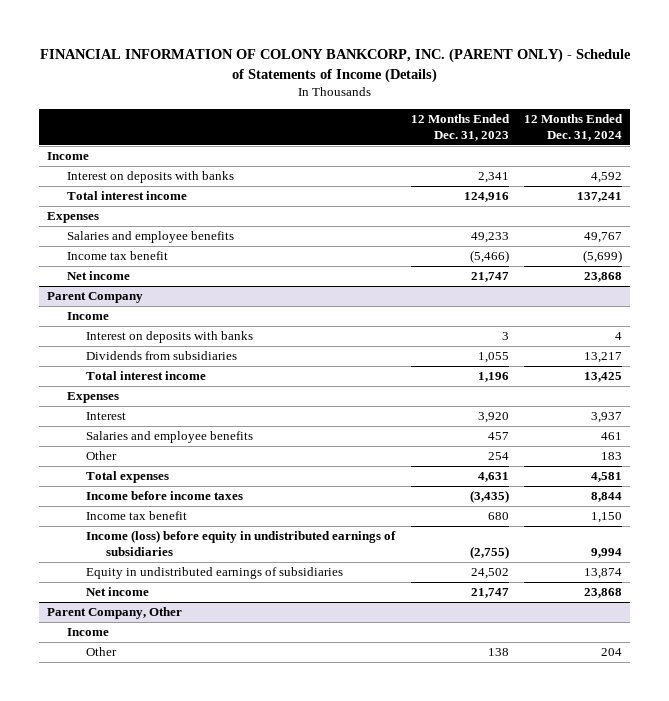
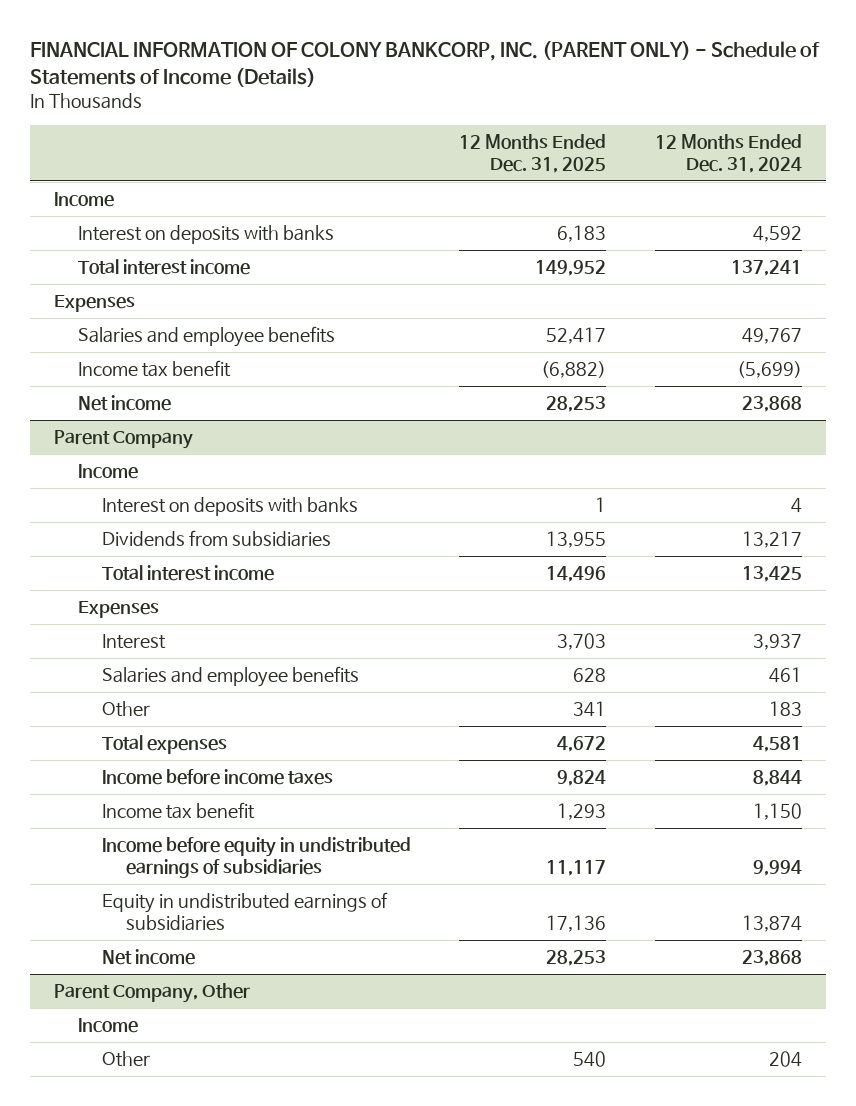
[410,114,510,142] 12 Months Ended Dec. 31, 2023 -> none
none -> [459,134,607,174] 12 Months Ended Dec. 31, 2025
[86,530,397,557] Income (loss) before equity in undistributed earnings of subsidiaries -> [101,837,411,879] Income before equity in undistributed earnings of subsidiaries

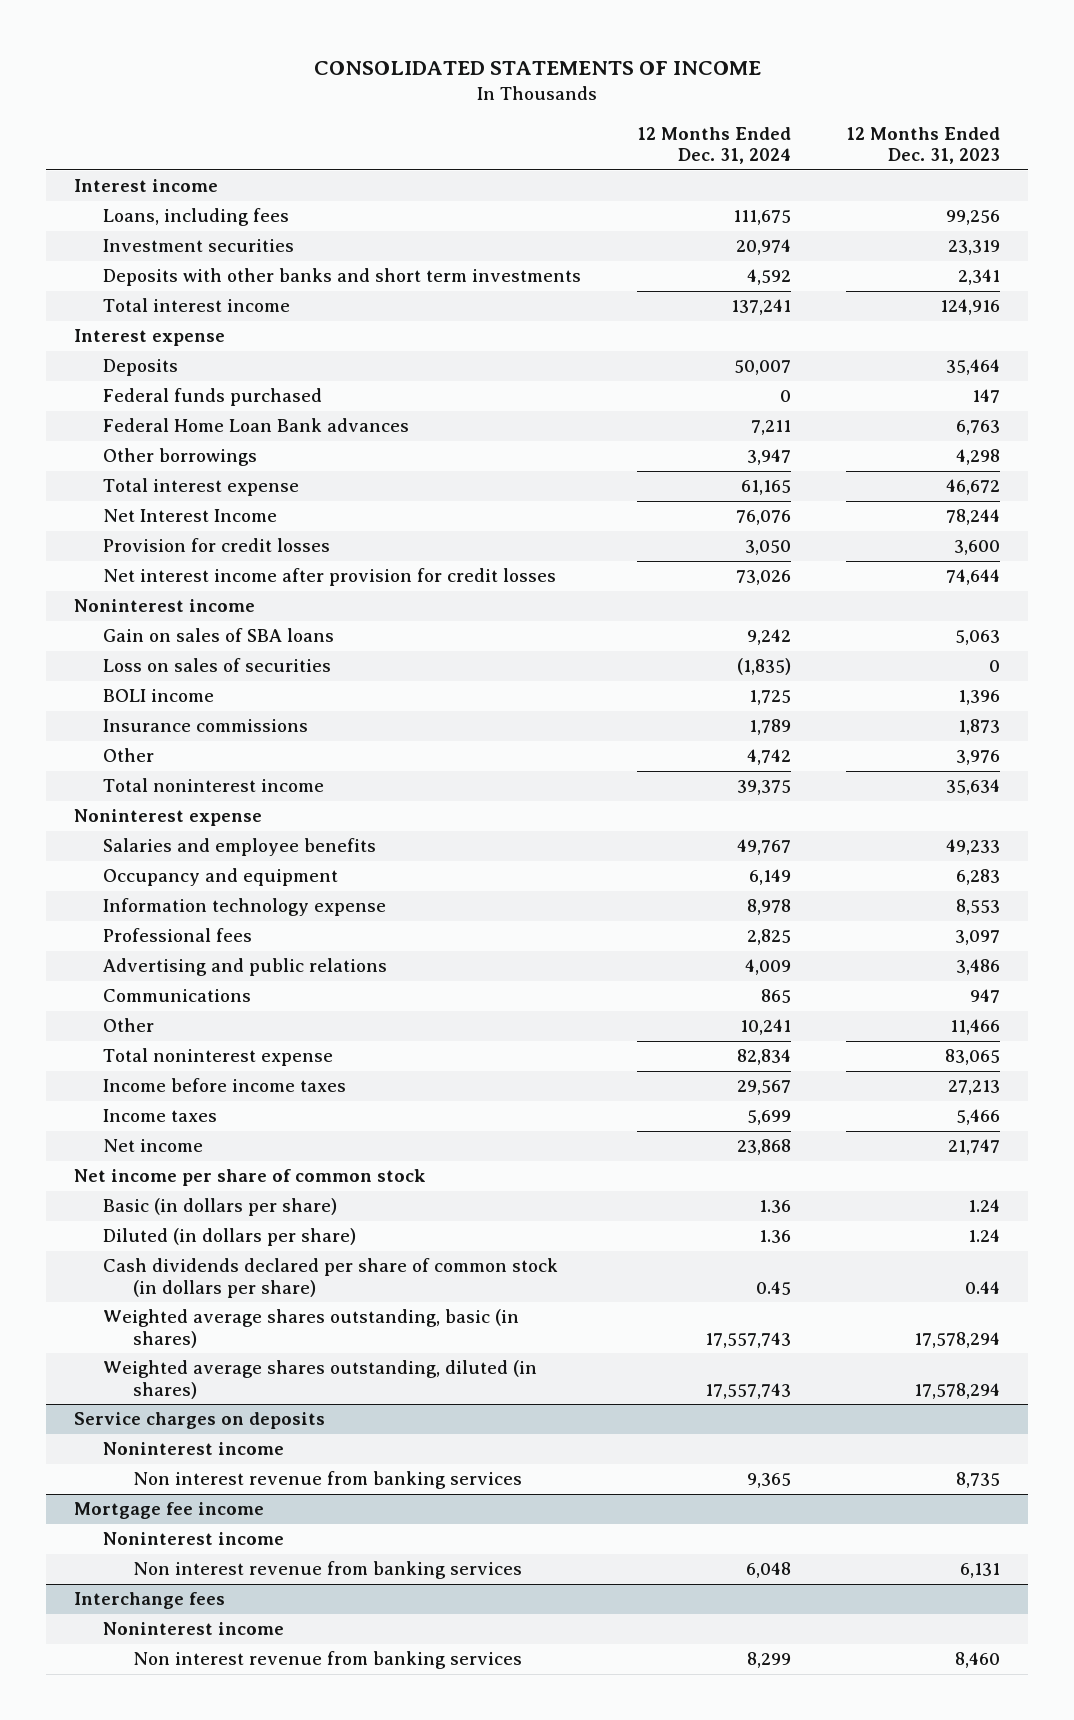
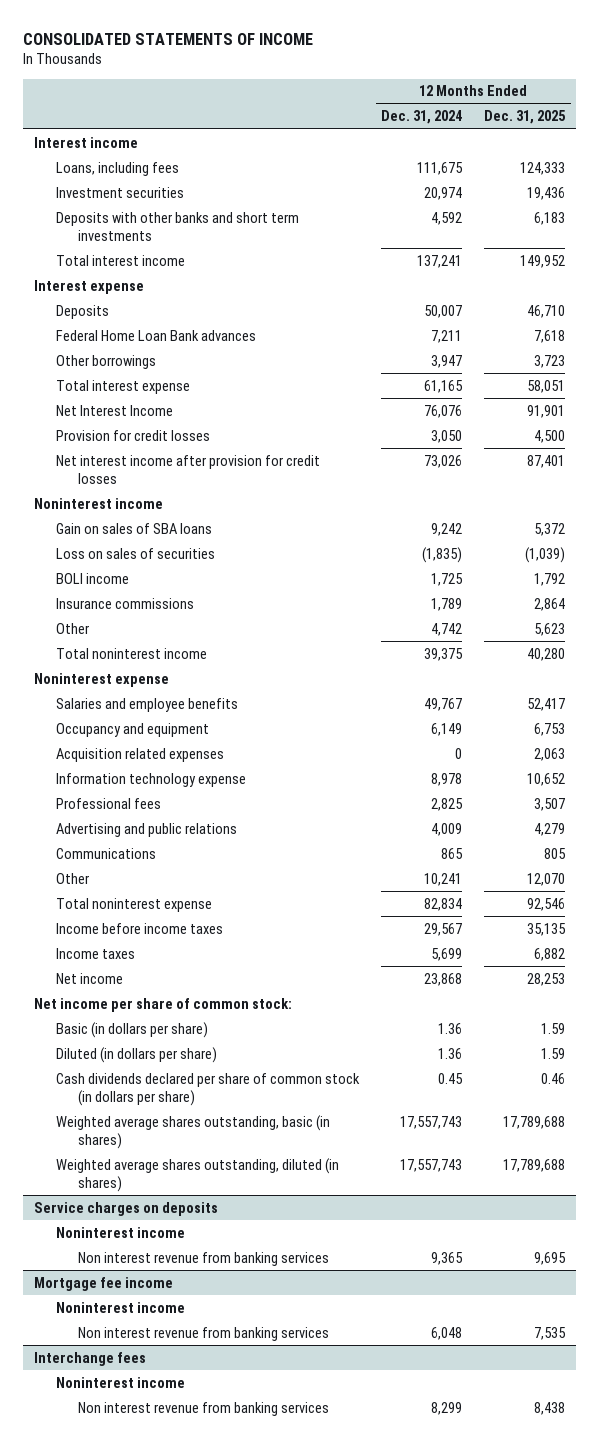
[845,126,1000,165] 12 Months Ended Dec. 31, 2023 -> none
none -> [484,110,567,125] Dec. 31, 2025
[103,388,323,407] Federal funds purchased -> none
none -> [56,747,225,762] Acquisition related expenses
[73,1169,426,1187] Net income per share of common stock -> [33,997,292,1012] Net income per share of common stock:

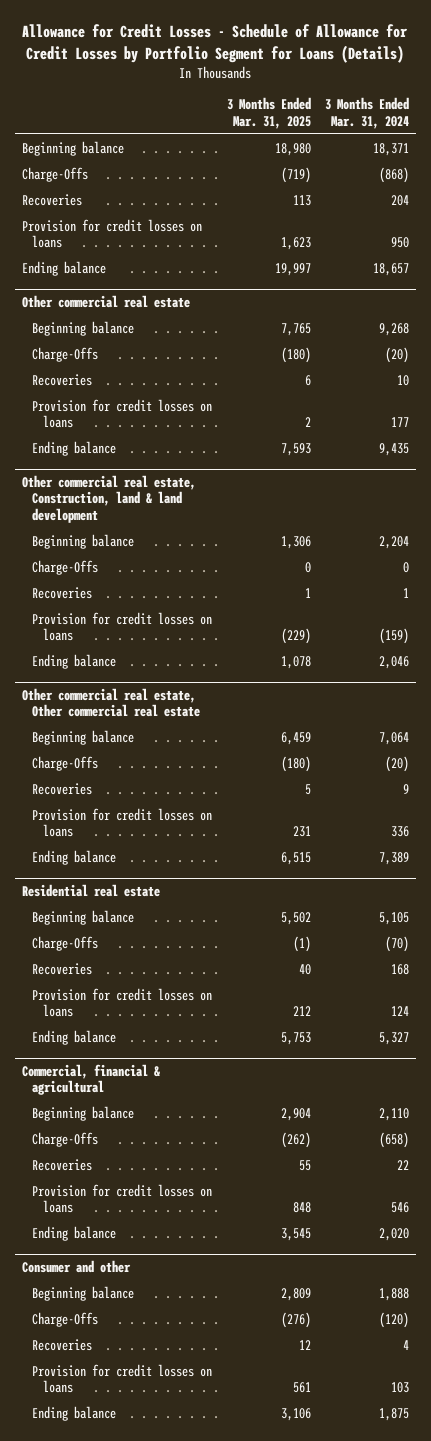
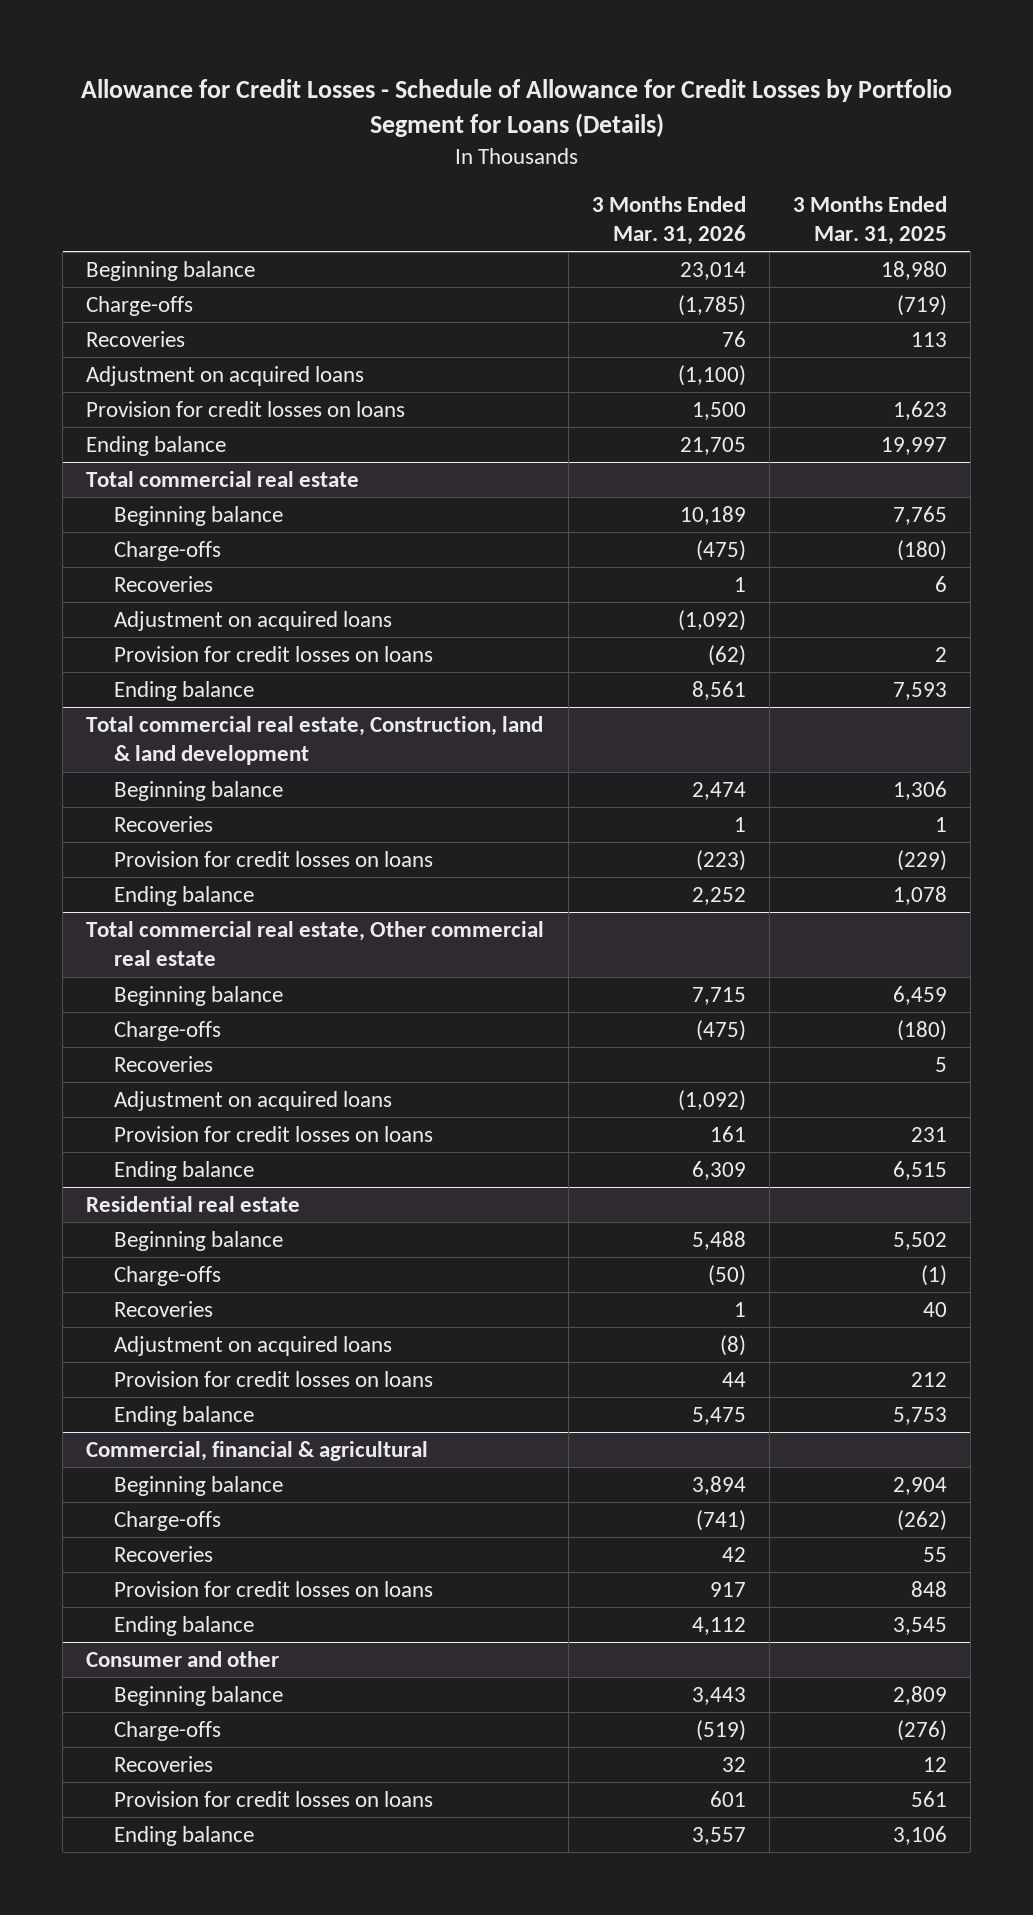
[324,97,409,129] 3 Months Ended Mar. 31, 2024 -> none
none -> [591,195,746,245] 3 Months Ended Mar. 31, 2026
[21,166,88,182] Charge-Offs -> [86,296,194,317] Charge-offs
none -> [86,366,365,387] Adjustment on acquired loans
[21,295,190,309] Other commercial real estate -> [86,471,360,488] Total commercial real estate
[32,346,99,362] Charge-Offs -> [114,541,222,562] Charge-offs
none -> [114,611,393,632] Adjustment on acquired loans
[21,475,196,523] Other commercial real estate, Construction, land & land development -> [86,716,544,766] Total commercial real estate, Construction, land & land development
[32,559,99,575] Charge-Offs -> none
[21,688,201,718] Other commercial real estate, Other commercial real estate -> [86,921,545,967] Total commercial real estate, Other commercial real estate
[32,755,99,771] Charge-Offs -> [114,1021,222,1042] Charge-offs
none -> [114,1091,393,1112] Adjustment on acquired loans
[32,935,99,951] Charge-Offs -> [114,1266,222,1287] Charge-offs
none -> [114,1336,393,1357] Adjustment on acquired loans
[32,1131,99,1147] Charge-Offs -> [114,1511,222,1532] Charge-offs
[32,1311,99,1327] Charge-Offs -> [114,1721,222,1742] Charge-offs

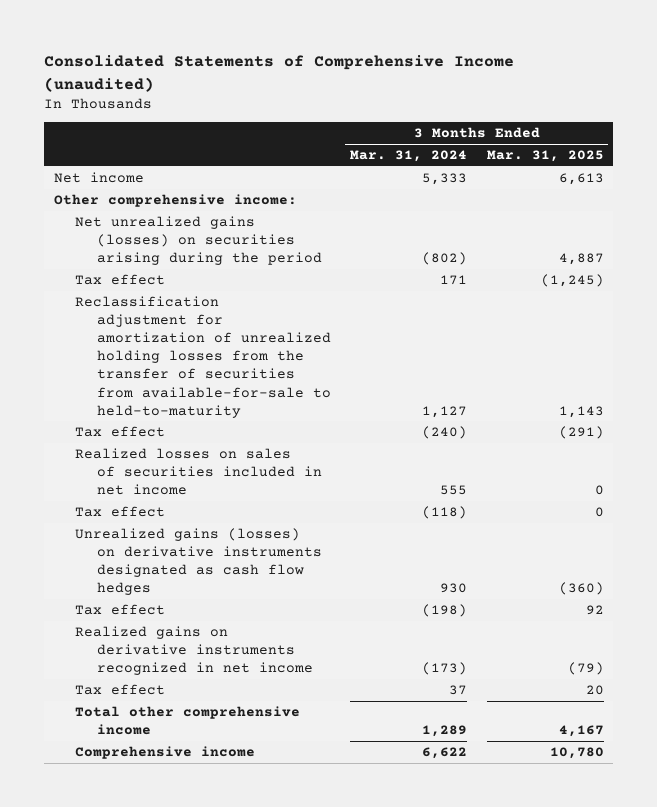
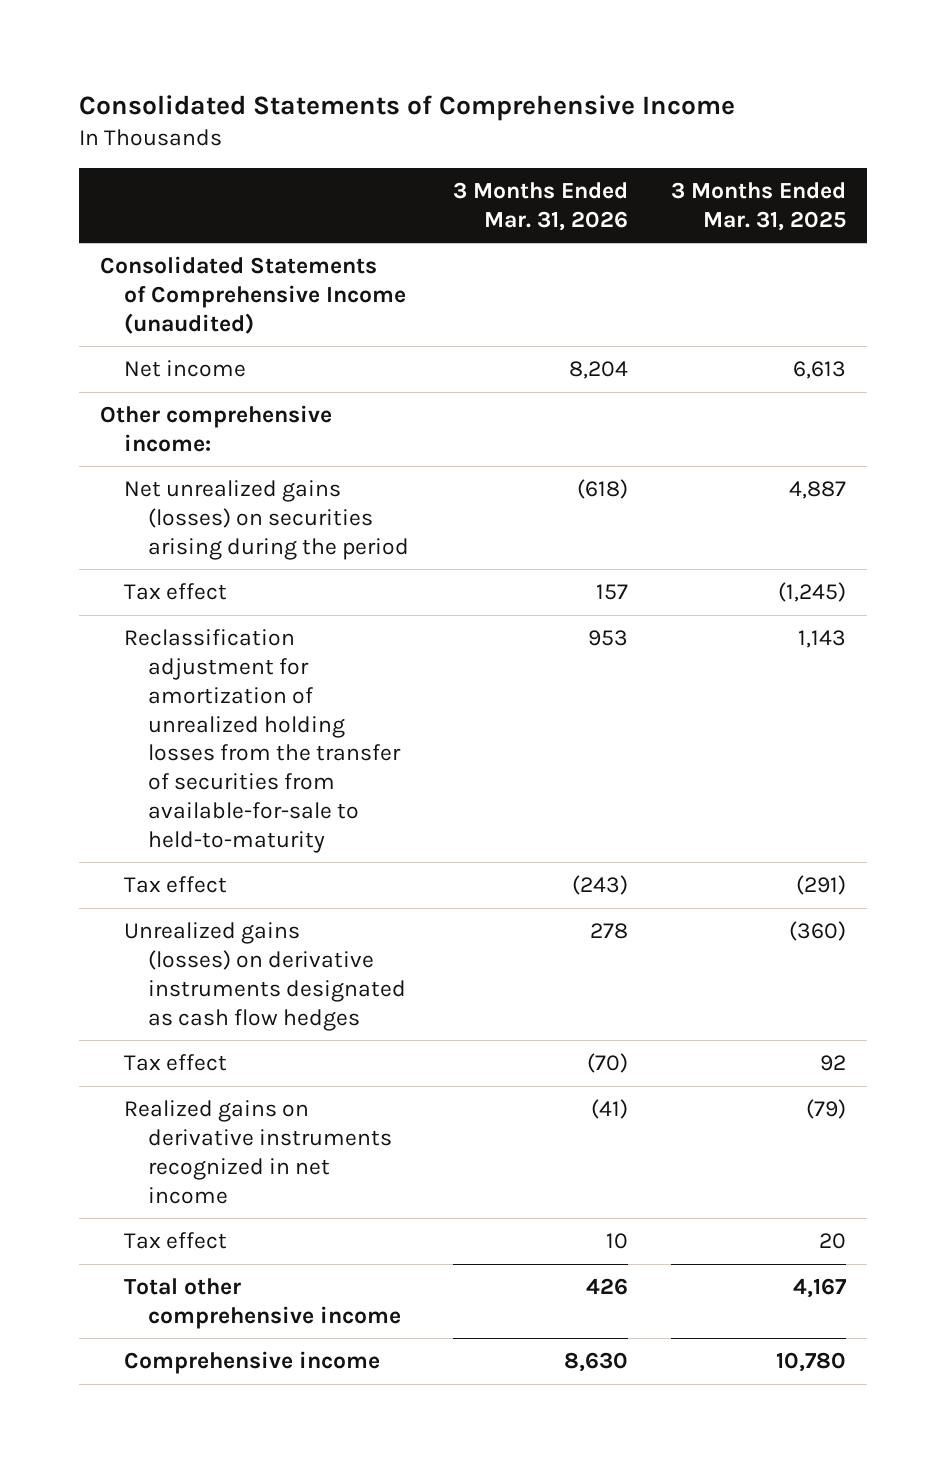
[44,55,515,92] Consolidated Statements of Comprehensive Income (unaudited) -> [78,95,735,122] Consolidated Statements of Comprehensive Income
[350,150,468,163] Mar. 31, 2024 -> none
none -> [452,181,628,231] 3 Months Ended Mar. 31, 2026
none -> [100,256,407,334] Consolidated Statements of Comprehensive Income (unaudited)
[75,448,322,496] Realized losses on sales of securities included in net income -> none
[75,506,166,518] Tax effect -> none

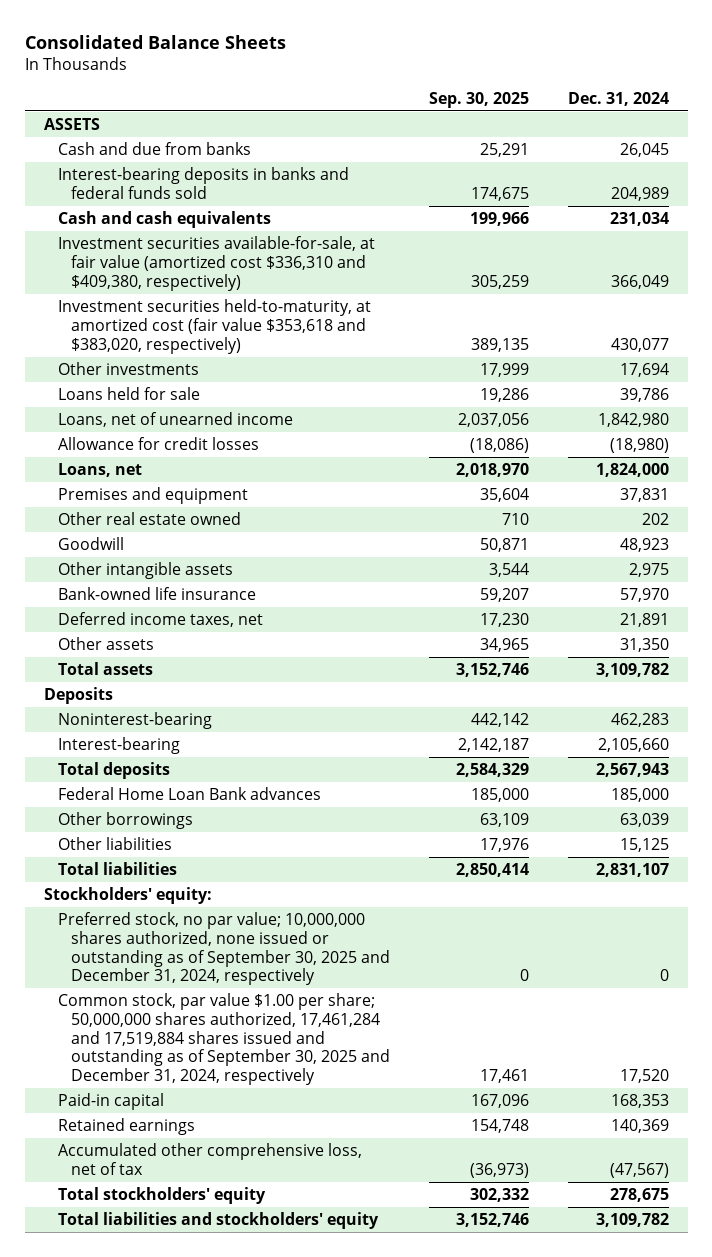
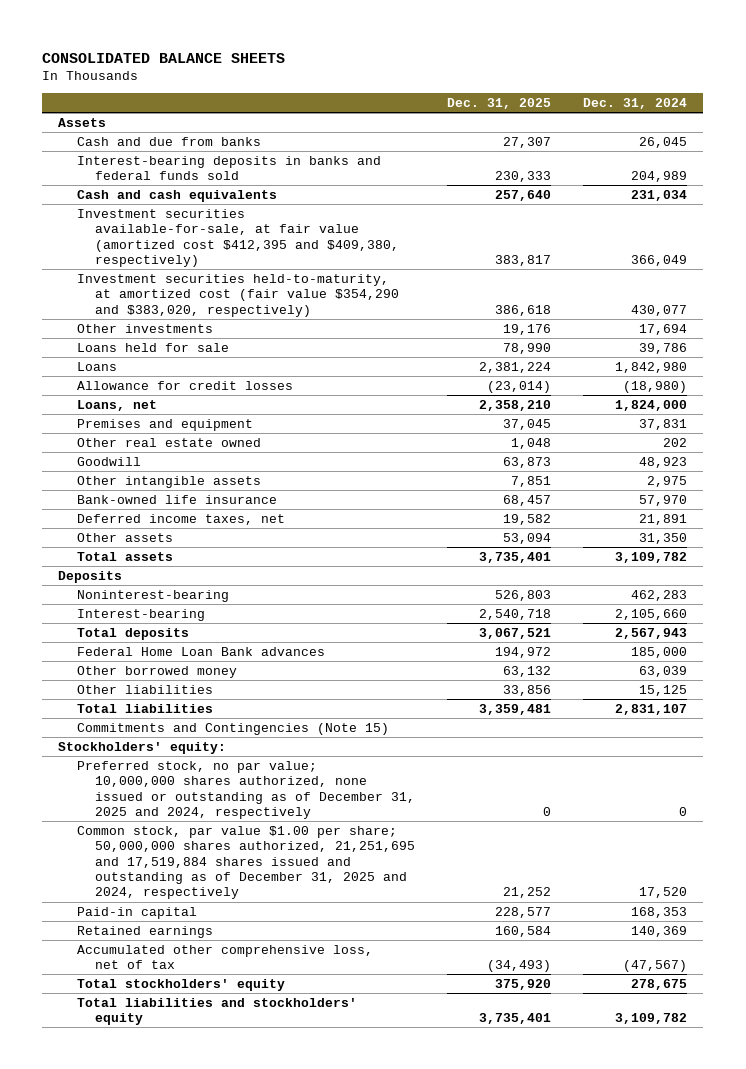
[24,34,286,49] Consolidated Balance Sheets -> [42,52,286,63] CONSOLIDATED BALANCE SHEETS
[428,91,529,108] Sep. 30, 2025 -> none
none -> [446,97,551,109] Dec. 31, 2025
[43,118,100,131] ASSETS -> [58,117,107,127] Assets
[57,236,375,291] Investment securities available-for-sale, at fair value (amortized cost $336,310 and $409,380, respectively) -> [76,208,399,267] Investment securities available-for-sale, at fair value (amortized cost $412,395 and $409,380, respectively)
[57,299,371,354] Investment securities held-to-maturity, at amortized cost (fair value $353,618 and $383,020, respectively) -> [76,273,399,317] Investment securities held-to-maturity, at amortized cost (fair value $354,290 and $383,020, respectively)
[57,412,293,428] Loans, net of unearned income -> [76,361,117,371] Loans
[57,812,193,830] Other borrowings -> [76,665,237,678] Other borrowed money
none -> [76,722,389,735] Commitments and Contingencies (Note 15)
[57,912,391,986] Preferred stock, no par value; 10,000,000 shares authorized, none issued or outstanding as of September 30, 2025 and December 31, 2024, respectively -> [76,760,415,819] Preferred stock, no par value; 10,000,000 shares authorized, none issued or outstanding as of December 31, 2025 and 2024, respectively
[57,993,391,1086] Common stock, par value $1.00 per share; 50,000,000 shares authorized, 17,461,284 and 17,519,884 shares issued and outstanding as of September 30, 2025 and December 31, 2024, respectively -> [76,825,415,900] Common stock, par value $1.00 per share; 50,000,000 shares authorized, 21,251,695 and 17,519,884 shares issued and outstanding as of December 31, 2025 and 2024, respectively

